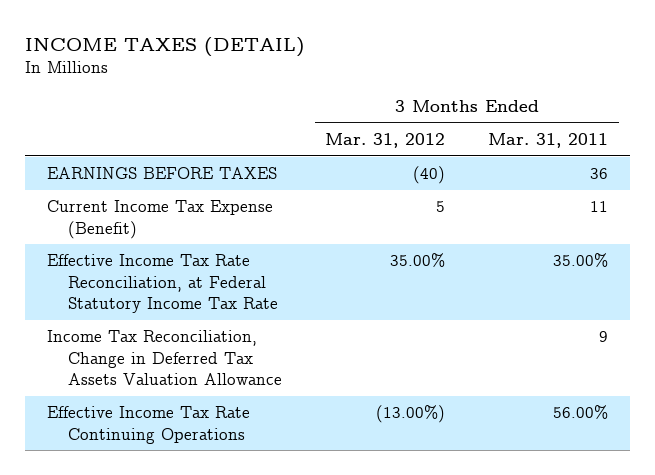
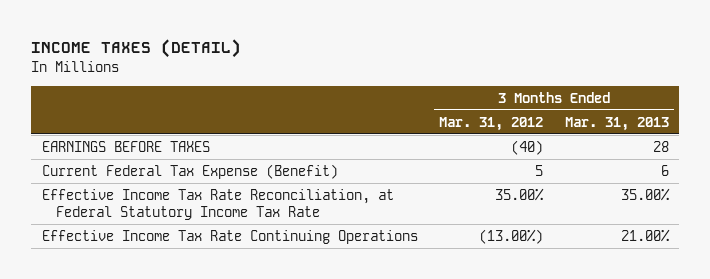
[488,132,609,148] Mar. 31, 2011 -> none
none -> [564,116,669,131] Mar. 31, 2013
[46,200,273,239] Current Income Tax Expense (Benefit) -> [41,163,338,179] Current Federal Tax Expense (Benefit)
[46,330,283,386] Income Tax Reconciliation, Change in Deferred Tax Assets Valuation Allowance -> none

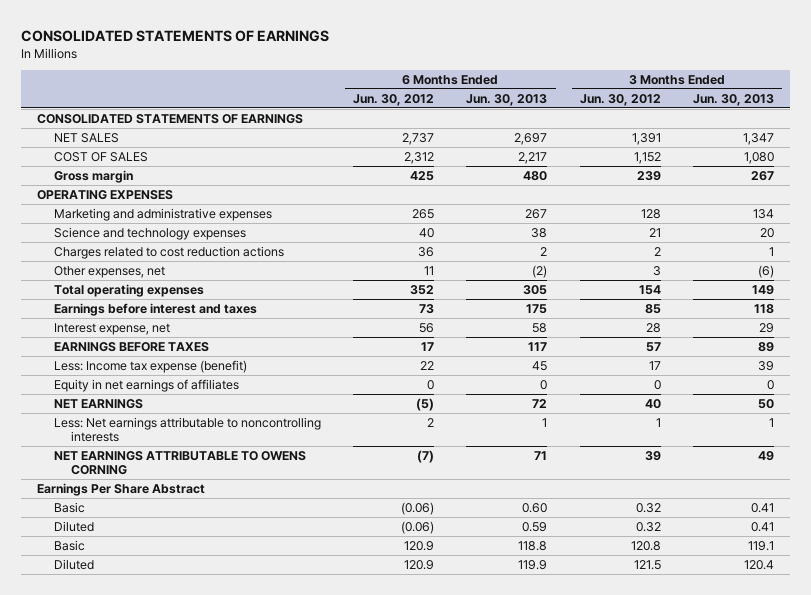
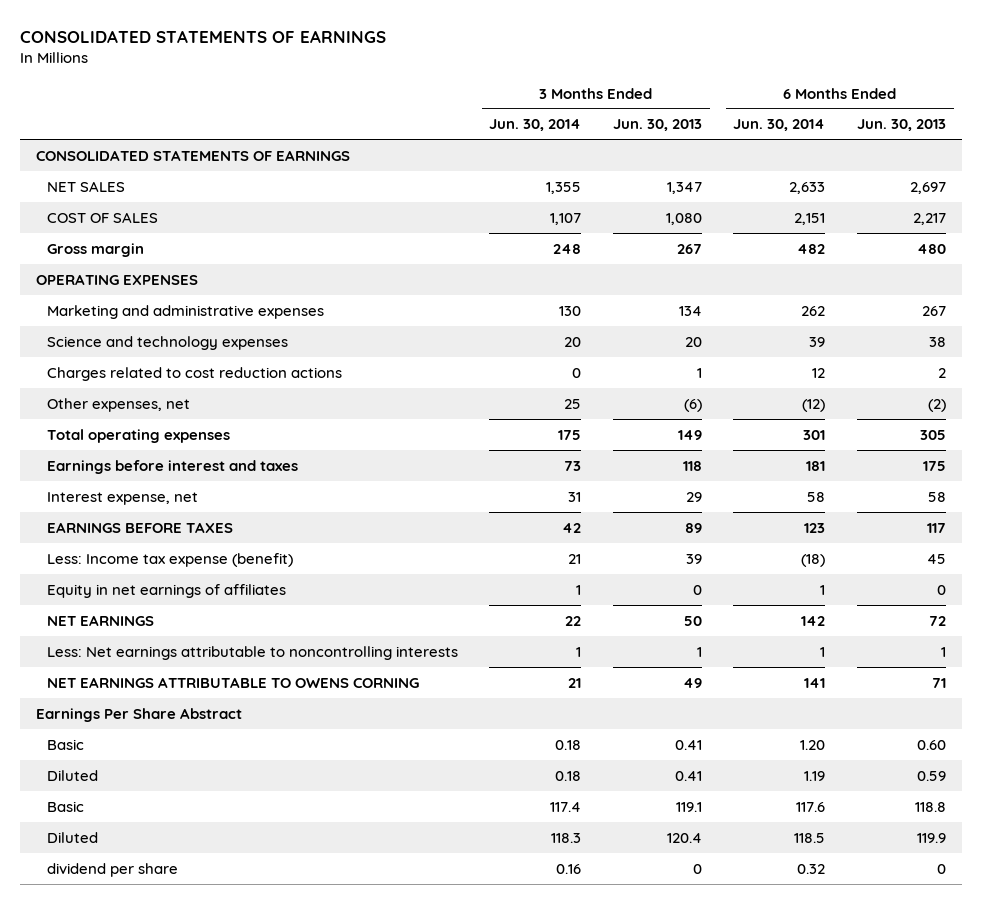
[353,93,435,106] Jun. 30, 2012 -> none
[579,93,661,106] Jun. 30, 2012 -> none
none -> [489,119,582,132] Jun. 30, 2014
none -> [733,119,826,132] Jun. 30, 2014
none -> [46,862,178,877] dividend per share

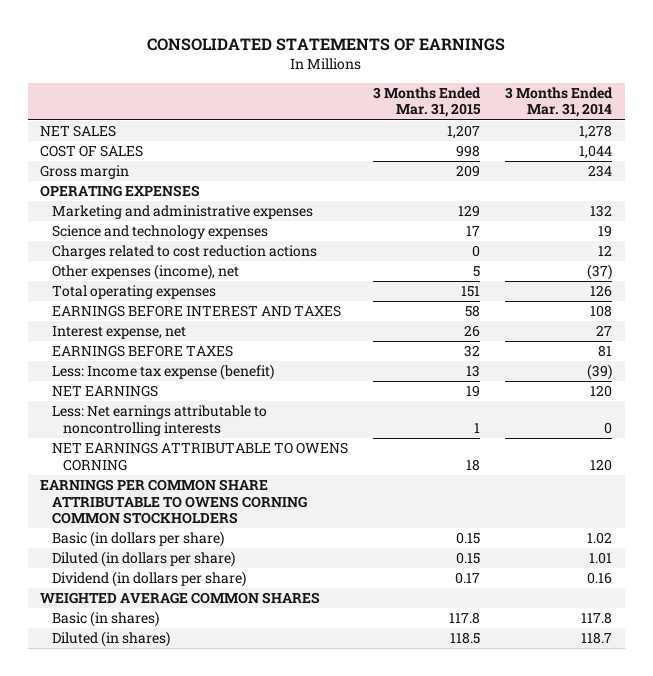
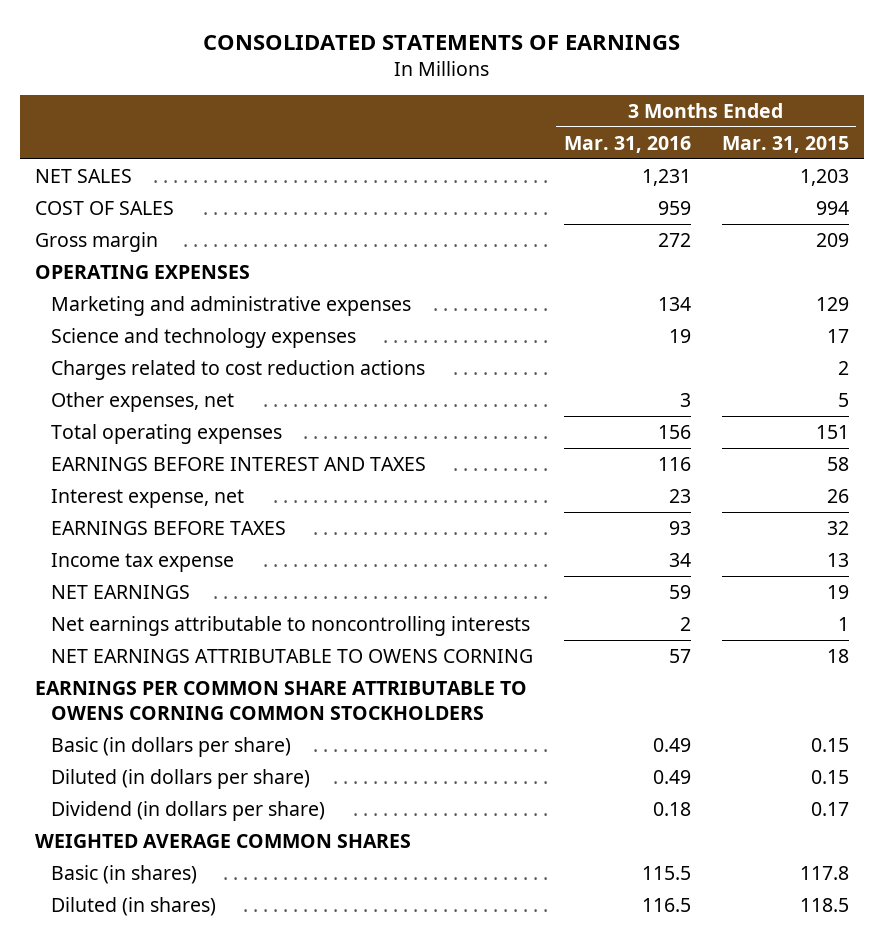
[505,87,614,118] 3 Months Ended Mar. 31, 2014 -> none
none -> [563,135,691,153] Mar. 31, 2016
[446,125,480,140] 1,207 -> [799,168,849,186] 1,203
[455,145,480,158] 998 -> [815,200,849,215] 994
[471,245,480,258] 0 -> [837,360,849,375] 2
[51,264,239,281] Other expenses (income), net -> [50,391,234,412] Other expenses, net
[51,364,274,381] Less: Income tax expense (benefit) -> [50,552,234,572] Income tax expense
[51,405,267,436] Less: Net earnings attributable to noncontrolling interests -> [50,615,530,636] Net earnings attributable to noncontrolling interests

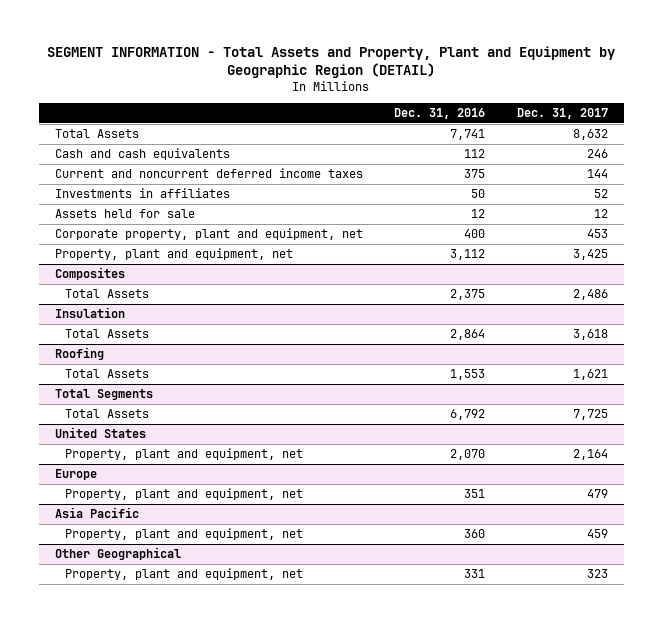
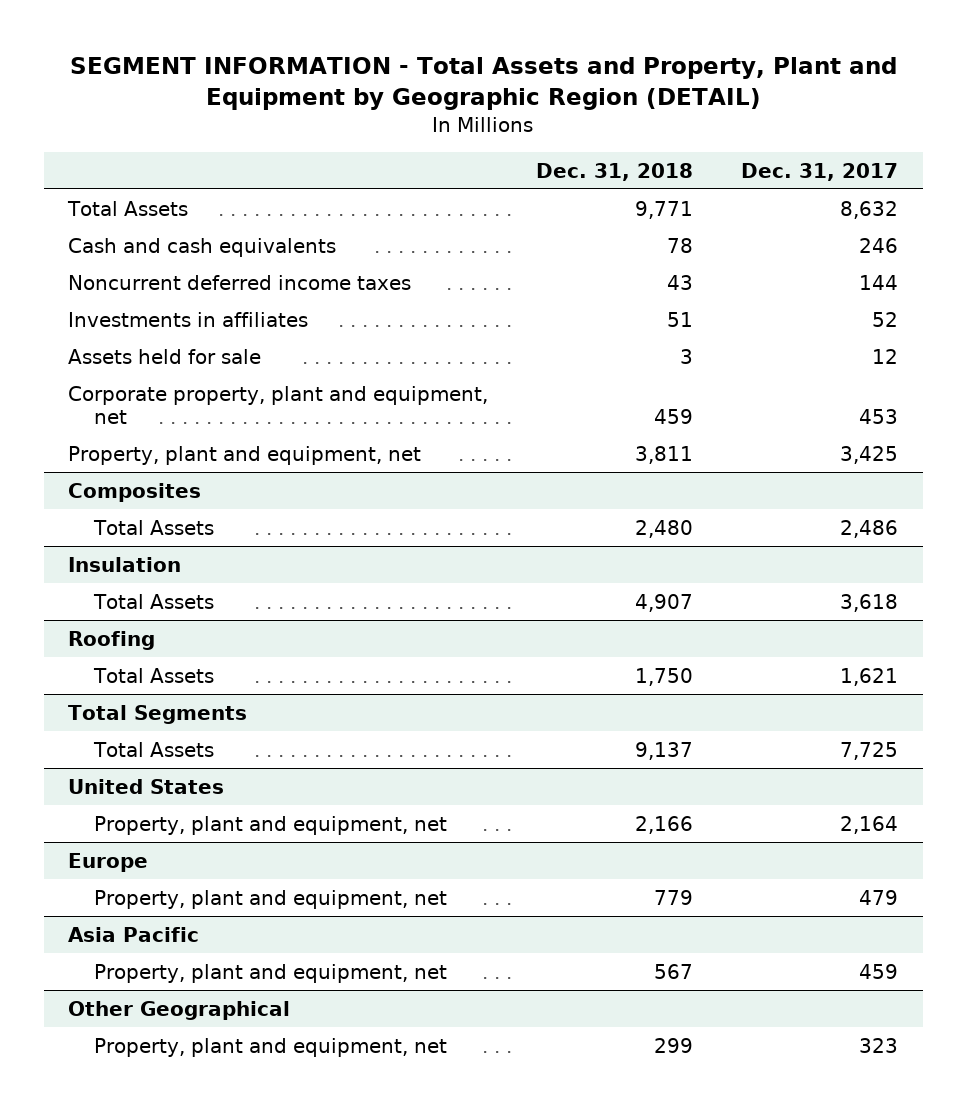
[394,108,486,120] Dec. 31, 2016 -> none
none -> [536,162,694,181] Dec. 31, 2018
[54,168,363,179] Current and noncurrent deferred income taxes -> [67,274,411,290] Noncurrent deferred income taxes

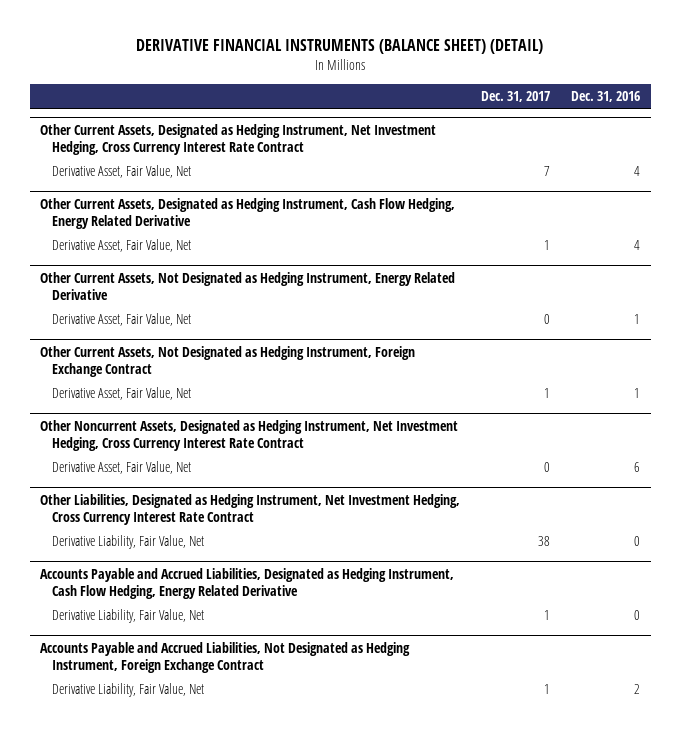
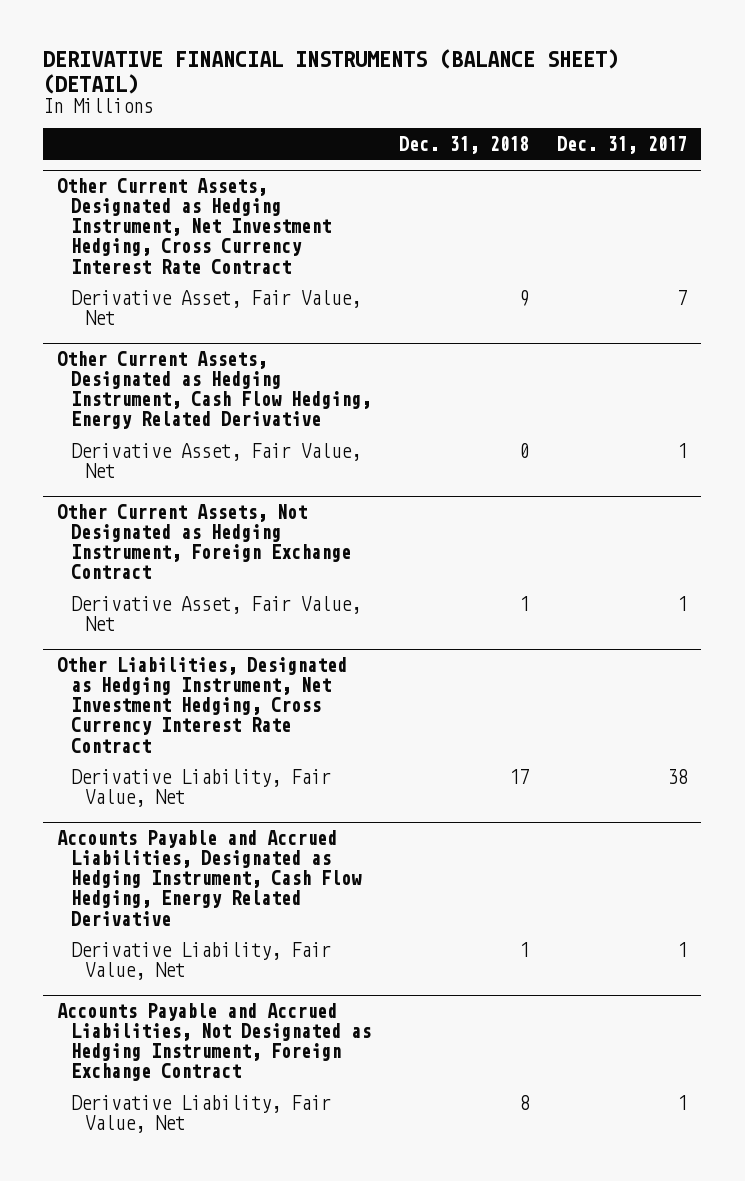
[571,91,641,103] Dec. 31, 2016 -> none
none -> [399,135,530,154] Dec. 31, 2018
[40,271,456,301] Other Current Assets, Not Designated as Hedging Instrument, Energy Related Derivative -> none
[51,313,191,327] Derivative Asset, Fair Value, Net -> none
[40,419,459,452] Other Noncurrent Assets, Designated as Hedging Instrument, Net Investment Hedging, Cross Currency Interest Rate Contract -> none
[51,461,191,475] Derivative Asset, Fair Value, Net -> none

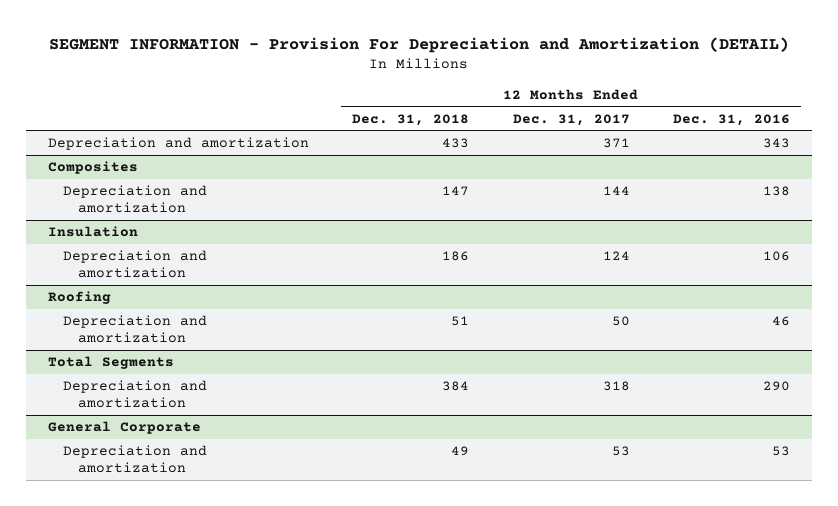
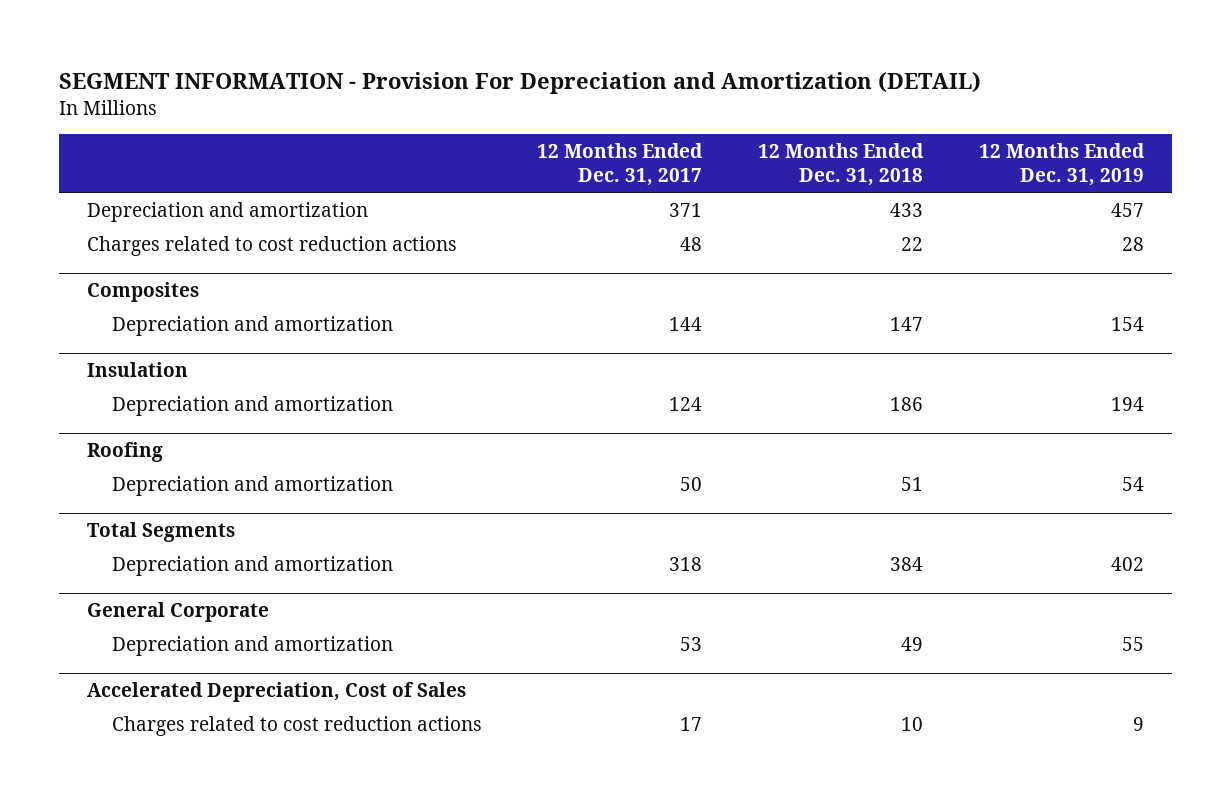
[672,113,790,126] Dec. 31, 2016 -> none
none -> [979,143,1146,187] 12 Months Ended Dec. 31, 2019
none -> [87,235,458,256] Charges related to cost reduction actions
none -> [87,681,467,702] Accelerated Depreciation, Cost of Sales
none -> [111,715,482,736] Charges related to cost reduction actions

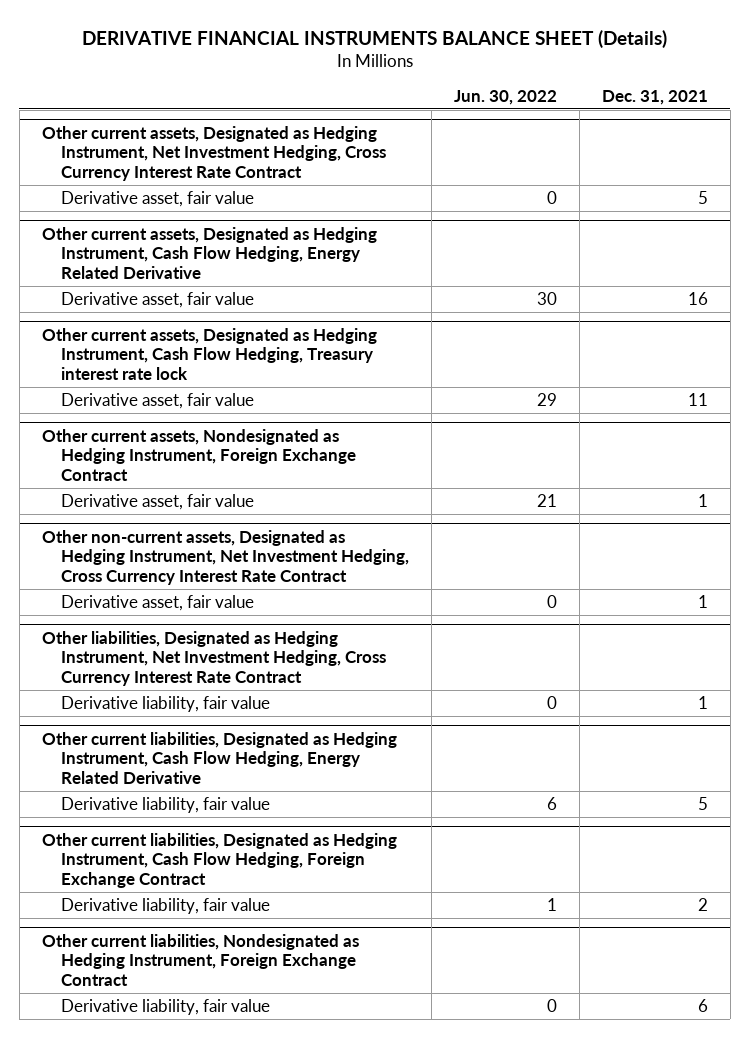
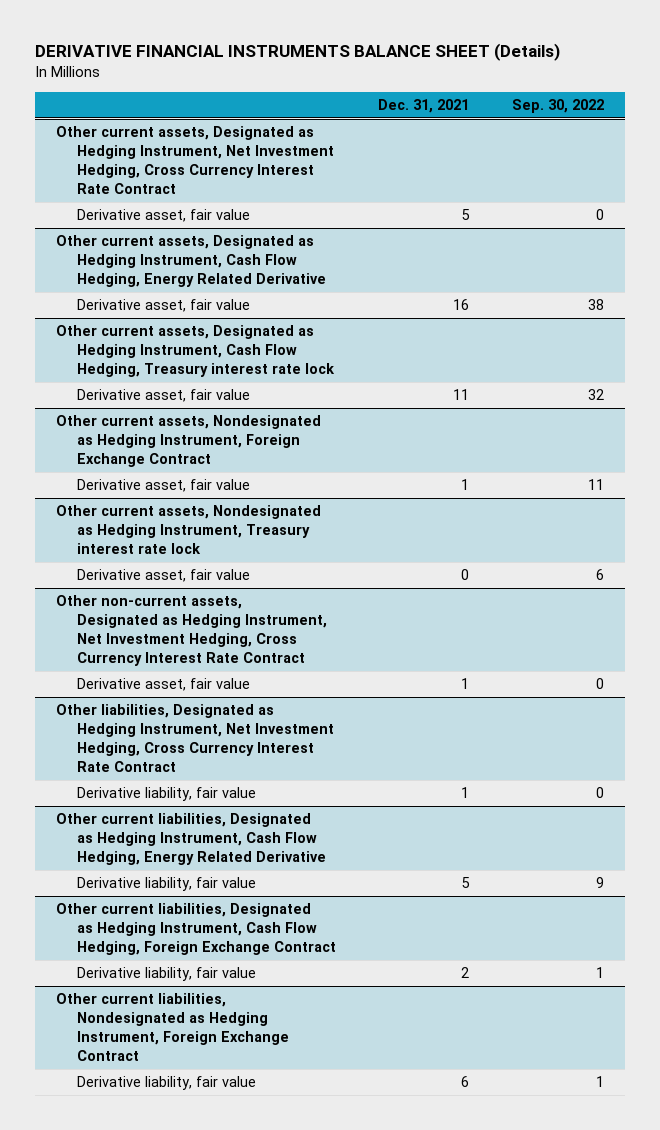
[453,89,557,105] Jun. 30, 2022 -> none
none -> [511,98,604,113] Sep. 30, 2022
none -> [55,505,321,555] Other current assets, Nondesignated as Hedging Instrument, Treasury interest rate lock
none -> [76,569,250,583] Derivative asset, fair value

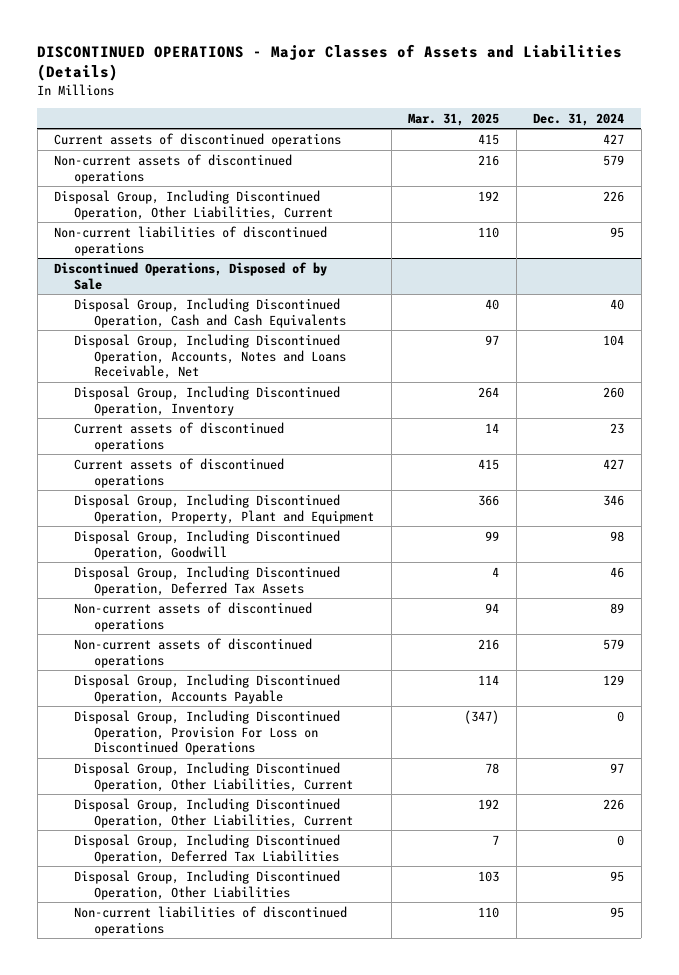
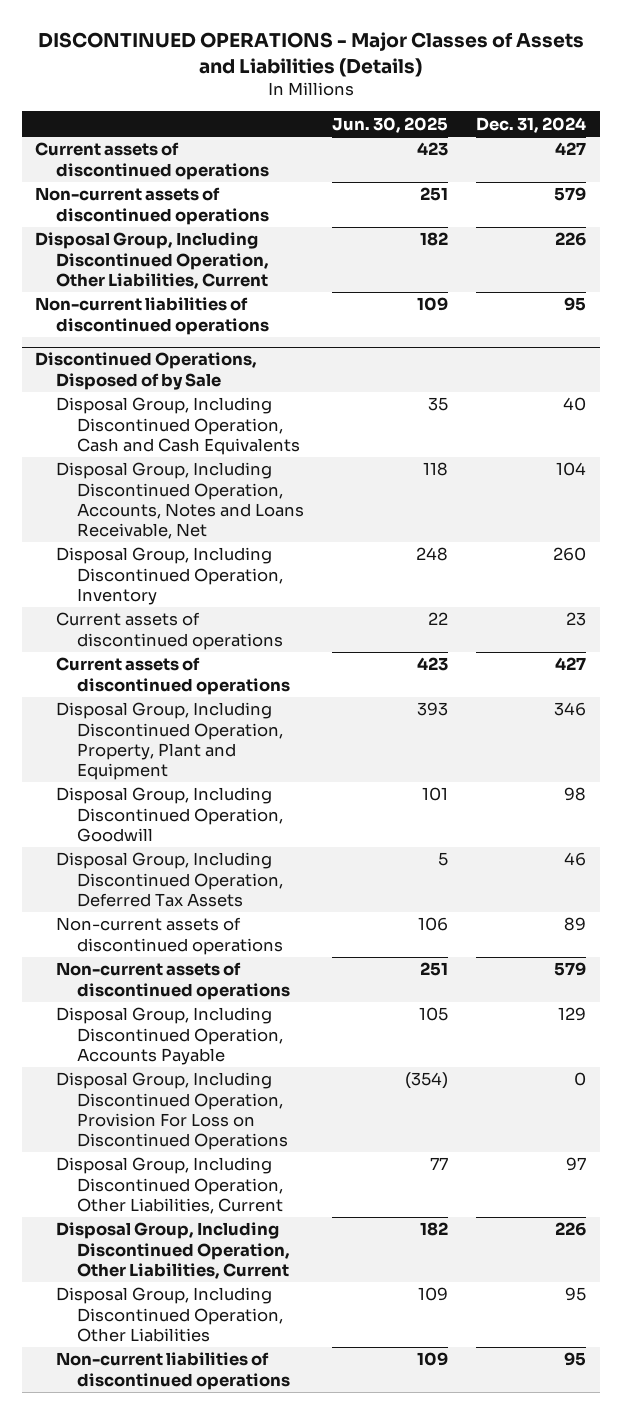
[408,112,500,126] Mar. 31, 2025 -> none
none -> [331,116,448,133] Jun. 30, 2025
[74,833,341,864] Disposal Group, Including Discontinued Operation, Deferred Tax Liabilities -> none

